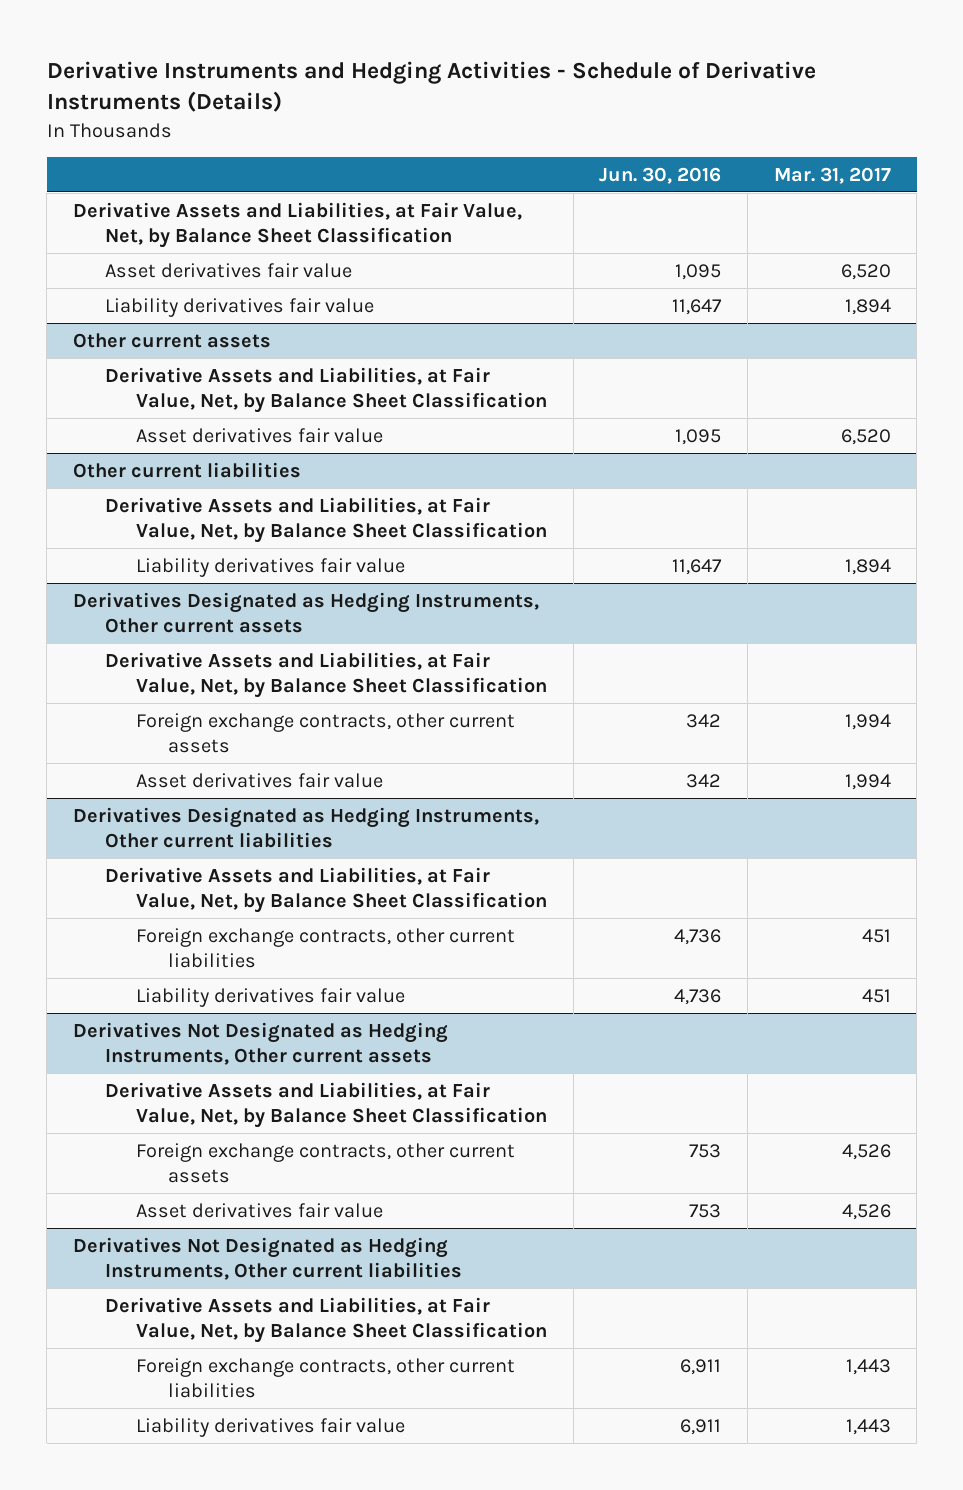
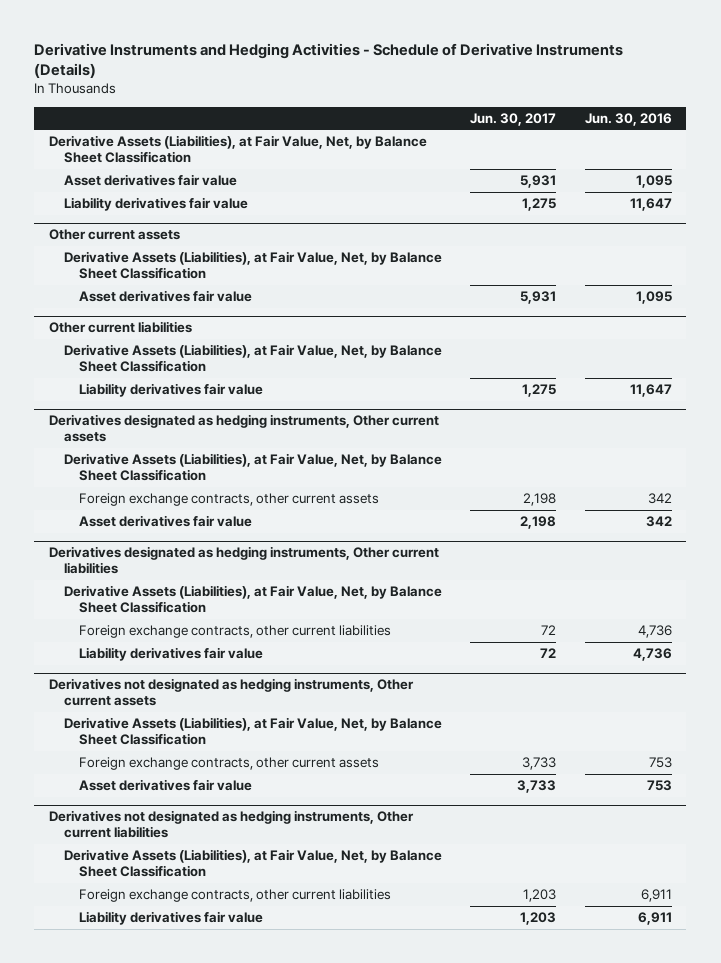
[773,166,891,184] Mar. 31, 2017 -> none
none -> [470,112,557,126] Jun. 30, 2017
[72,201,522,248] Derivative Assets and Liabilities, at Fair Value, Net, by Balance Sheet Classification -> [48,134,427,164] Derivative Assets (Liabilities), at Fair Value, Net, by Balance Sheet Classification
[104,366,548,413] Derivative Assets and Liabilities, at Fair Value, Net, by Balance Sheet Classification -> [63,250,442,280] Derivative Assets (Liabilities), at Fair Value, Net, by Balance Sheet Classification
[104,496,548,543] Derivative Assets and Liabilities, at Fair Value, Net, by Balance Sheet Classification -> [63,343,442,373] Derivative Assets (Liabilities), at Fair Value, Net, by Balance Sheet Classification
[72,591,539,633] Derivatives Designated as Hedging Instruments, Other current assets -> [48,414,439,443] Derivatives designated as hedging instruments, Other current assets
[104,651,548,698] Derivative Assets and Liabilities, at Fair Value, Net, by Balance Sheet Classification -> [63,452,442,482] Derivative Assets (Liabilities), at Fair Value, Net, by Balance Sheet Classification
[72,806,539,848] Derivatives Designated as Hedging Instruments, Other current liabilities -> [48,546,439,575] Derivatives designated as hedging instruments, Other current liabilities
[104,866,548,913] Derivative Assets and Liabilities, at Fair Value, Net, by Balance Sheet Classification -> [63,584,442,614] Derivative Assets (Liabilities), at Fair Value, Net, by Balance Sheet Classification
[72,1021,448,1065] Derivatives Not Designated as Hedging Instruments, Other current assets -> [48,678,414,707] Derivatives not designated as hedging instruments, Other current assets
[104,1081,548,1128] Derivative Assets and Liabilities, at Fair Value, Net, by Balance Sheet Classification -> [63,716,442,746] Derivative Assets (Liabilities), at Fair Value, Net, by Balance Sheet Classification
[72,1236,462,1280] Derivatives Not Designated as Hedging Instruments, Other current liabilities -> [48,810,414,839] Derivatives not designated as hedging instruments, Other current liabilities
[104,1296,548,1343] Derivative Assets and Liabilities, at Fair Value, Net, by Balance Sheet Classification -> [63,848,442,878] Derivative Assets (Liabilities), at Fair Value, Net, by Balance Sheet Classification

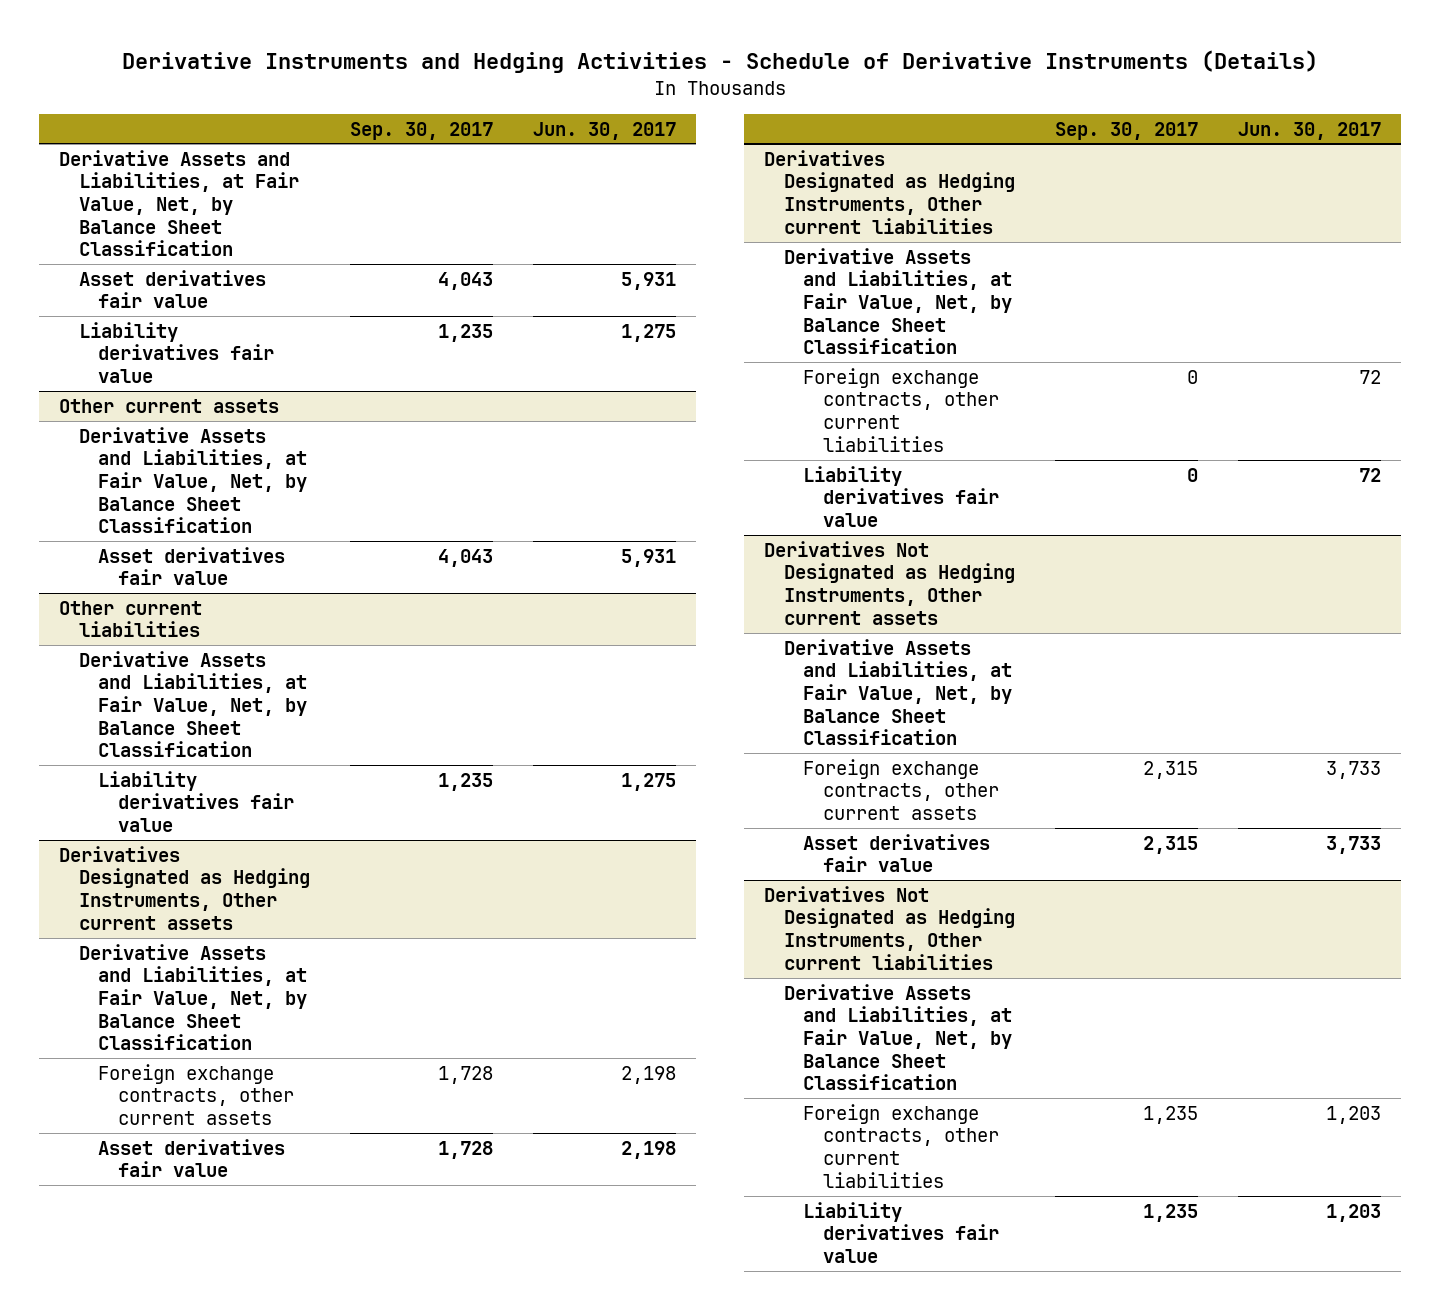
[584,112,672,126] Jun. 30, 2016 -> none
none -> [350,121,494,140] Sep. 30, 2017
[48,134,427,164] Derivative Assets (Liabilities), at Fair Value, Net, by Balance Sheet Classification -> [59,149,299,257] Derivative Assets and Liabilities, at Fair Value, Net, by Balance Sheet Classification
[63,250,442,280] Derivative Assets (Liabilities), at Fair Value, Net, by Balance Sheet Classification -> [78,426,308,534] Derivative Assets and Liabilities, at Fair Value, Net, by Balance Sheet Classification
[63,343,442,373] Derivative Assets (Liabilities), at Fair Value, Net, by Balance Sheet Classification -> [78,650,308,758] Derivative Assets and Liabilities, at Fair Value, Net, by Balance Sheet Classification
[48,414,439,443] Derivatives designated as hedging instruments, Other current assets -> [59,845,310,930] Derivatives Designated as Hedging Instruments, Other current assets
[63,452,442,482] Derivative Assets (Liabilities), at Fair Value, Net, by Balance Sheet Classification -> [78,943,308,1051] Derivative Assets and Liabilities, at Fair Value, Net, by Balance Sheet Classification
[48,546,439,575] Derivatives designated as hedging instruments, Other current liabilities -> [764,149,1015,234] Derivatives Designated as Hedging Instruments, Other current liabilities
[63,584,442,614] Derivative Assets (Liabilities), at Fair Value, Net, by Balance Sheet Classification -> [783,247,1013,355] Derivative Assets and Liabilities, at Fair Value, Net, by Balance Sheet Classification
[48,678,414,707] Derivatives not designated as hedging instruments, Other current assets -> [764,540,1015,625] Derivatives Not Designated as Hedging Instruments, Other current assets
[63,716,442,746] Derivative Assets (Liabilities), at Fair Value, Net, by Balance Sheet Classification -> [783,638,1013,746] Derivative Assets and Liabilities, at Fair Value, Net, by Balance Sheet Classification
[48,810,414,839] Derivatives not designated as hedging instruments, Other current liabilities -> [764,885,1015,970] Derivatives Not Designated as Hedging Instruments, Other current liabilities
[63,848,442,878] Derivative Assets (Liabilities), at Fair Value, Net, by Balance Sheet Classification -> [783,983,1013,1091] Derivative Assets and Liabilities, at Fair Value, Net, by Balance Sheet Classification

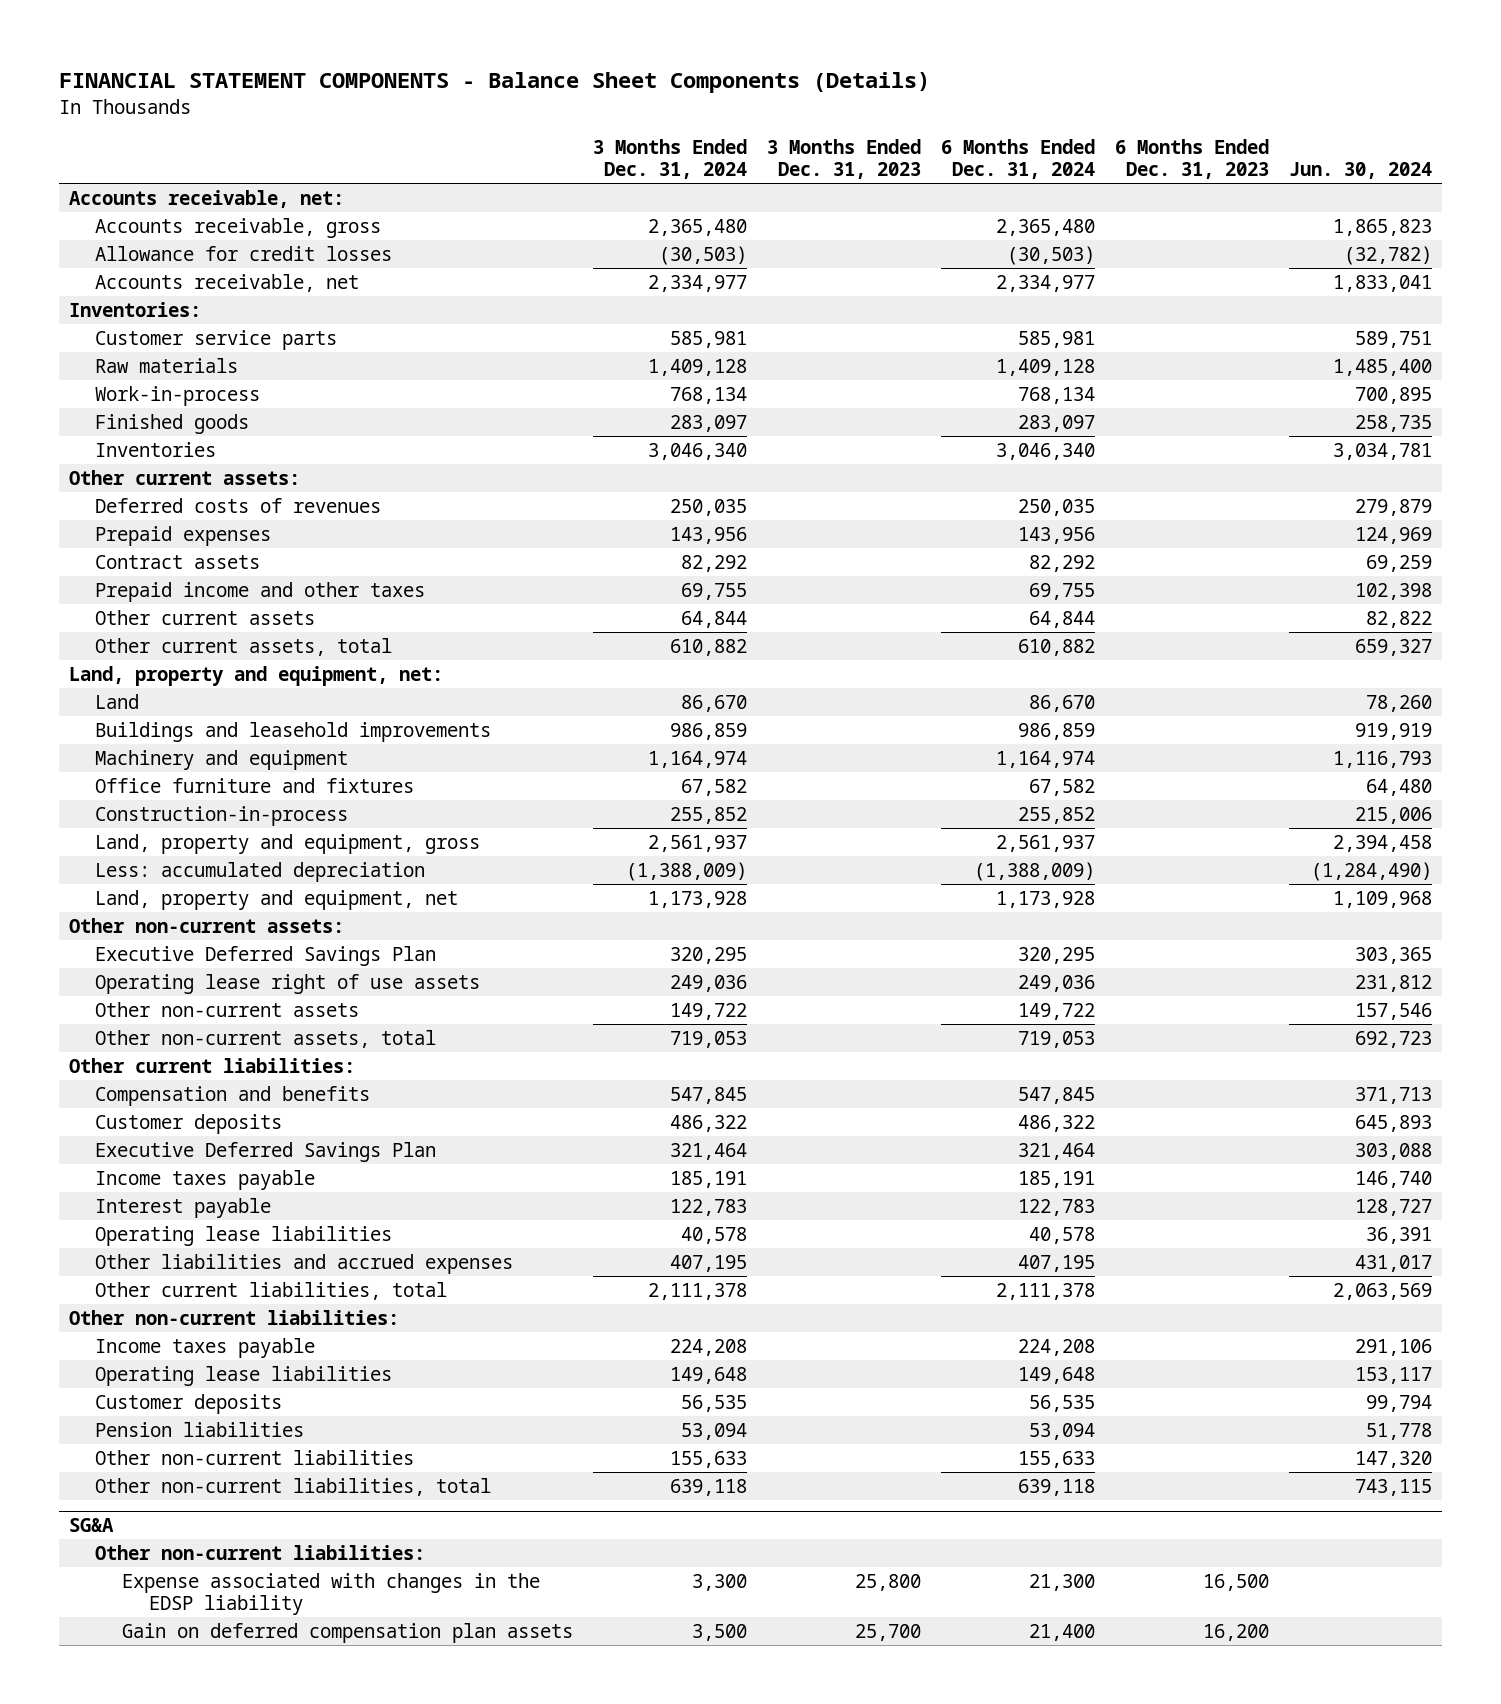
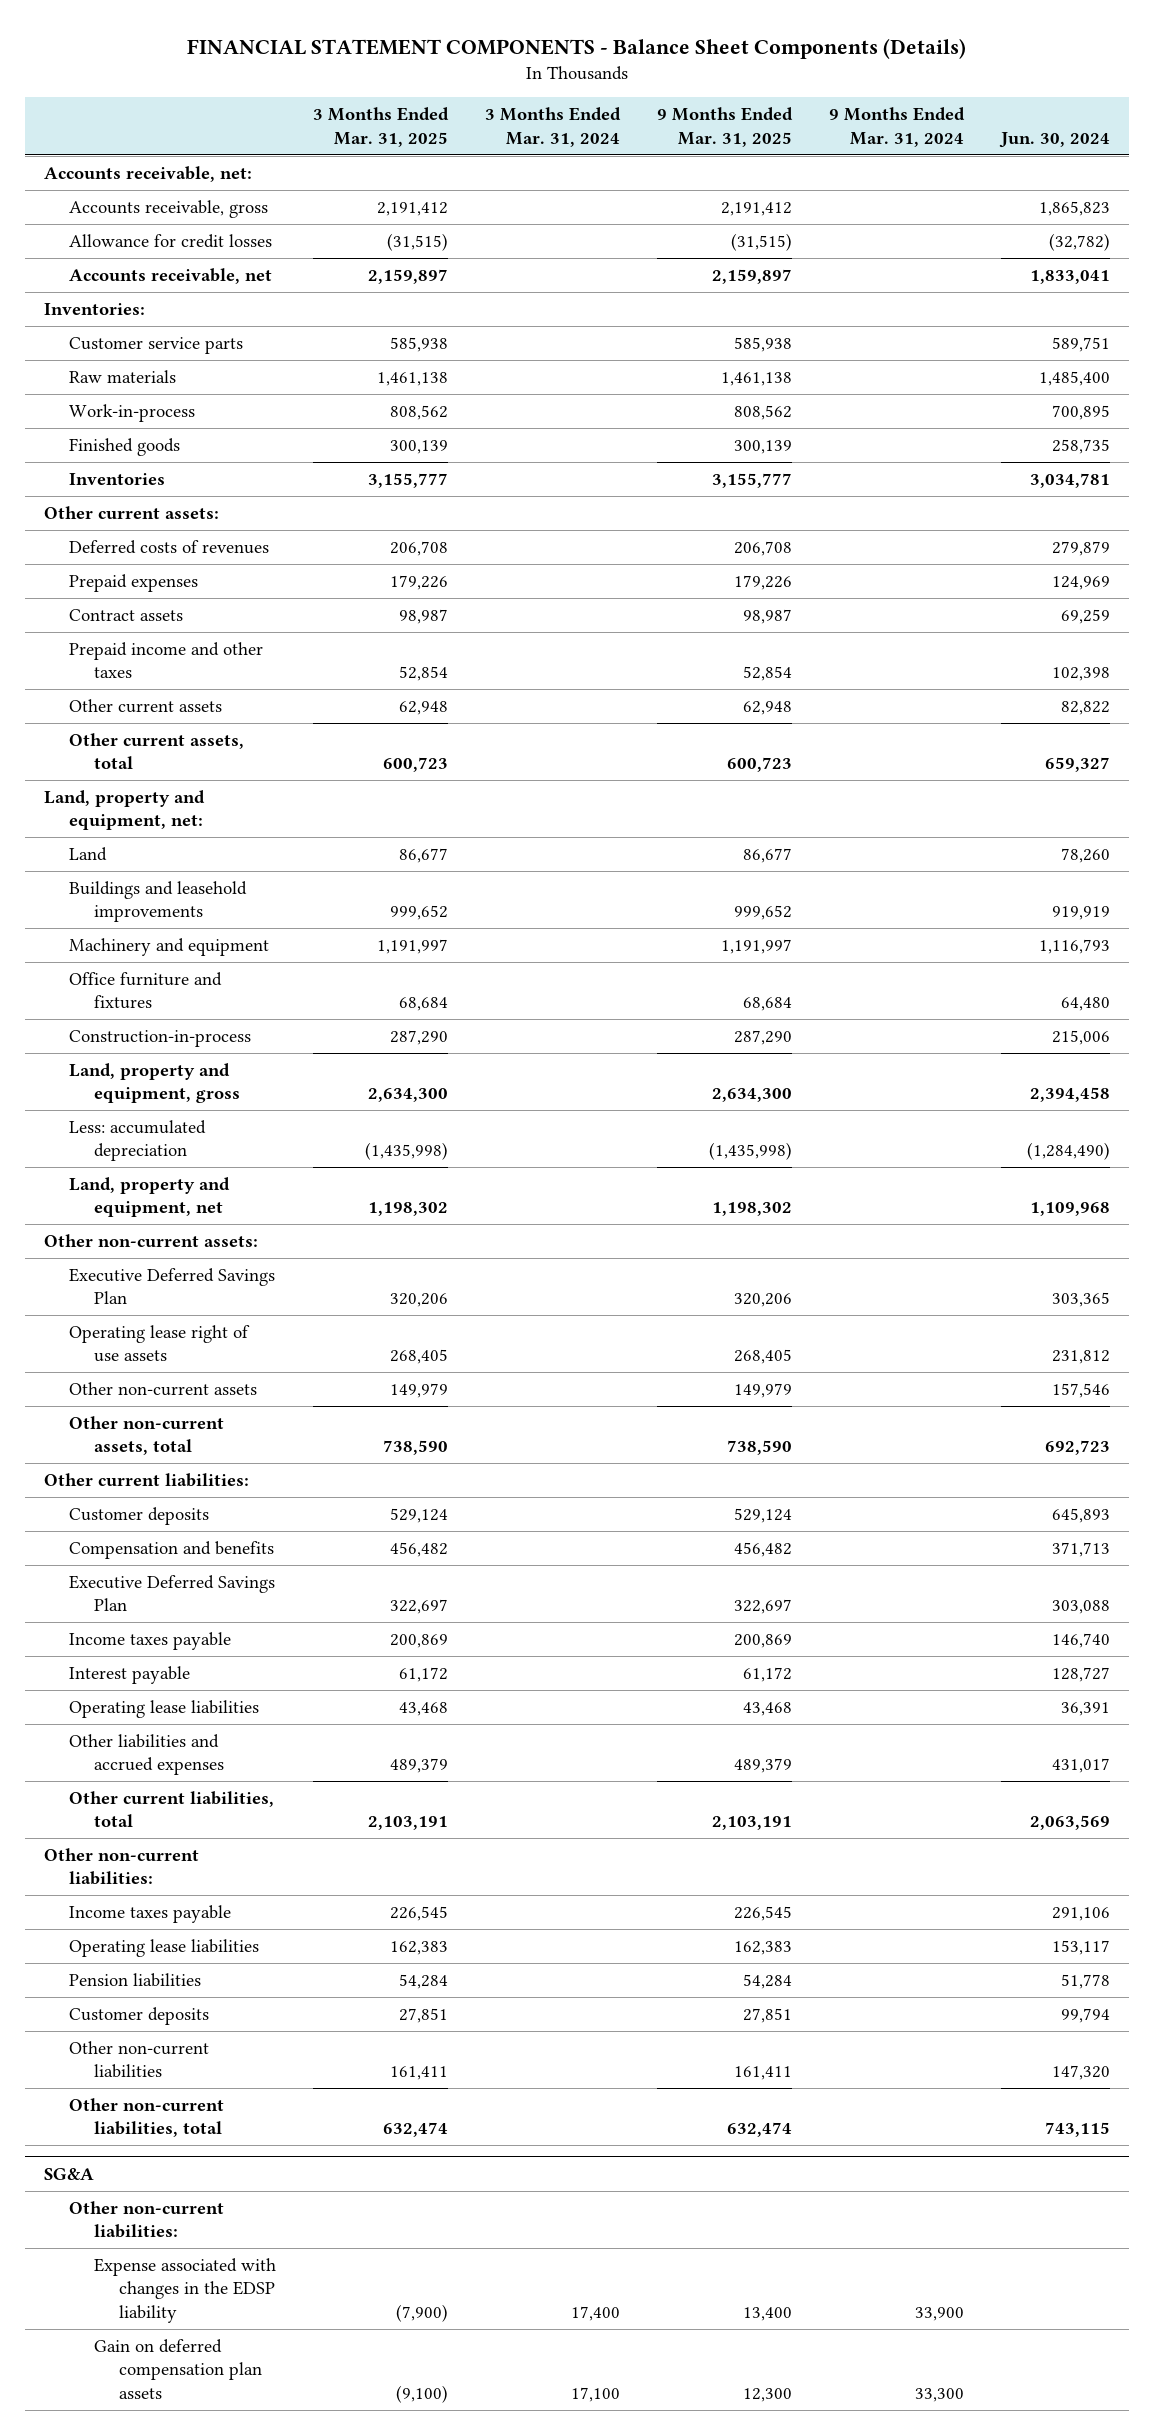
[593,138,748,180] 3 Months Ended Dec. 31, 2024 -> none
[767,138,922,180] 3 Months Ended Dec. 31, 2023 -> none
[941,138,1096,180] 6 Months Ended Dec. 31, 2024 -> none
[1115,138,1270,180] 6 Months Ended Dec. 31, 2023 -> none
none -> [312,107,449,147] 3 Months Ended Mar. 31, 2025
none -> [484,107,621,147] 3 Months Ended Mar. 31, 2024
none -> [657,107,794,147] 9 Months Ended Mar. 31, 2025
none -> [829,107,966,147] 9 Months Ended Mar. 31, 2024
[95,1085,371,1106] Compensation and benefits -> [68,1540,274,1559] Compensation and benefits
[95,1393,283,1414] Customer deposits -> [68,2006,209,2025] Customer deposits

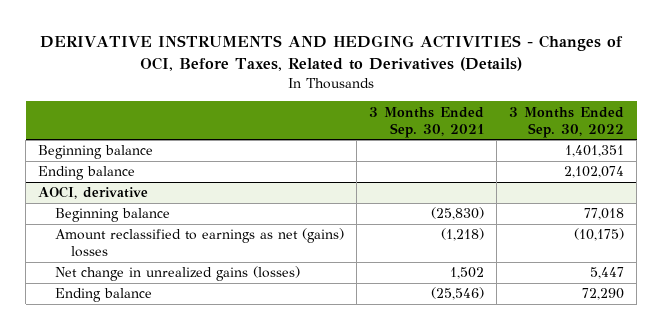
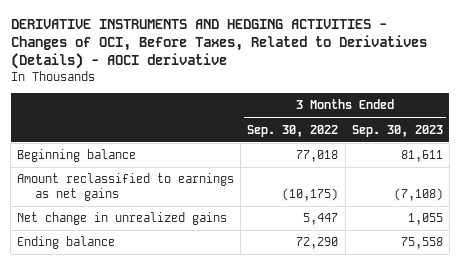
[40,35,624,71] DERIVATIVE INSTRUMENTS AND HEDGING ACTIVITIES - Changes of OCI, Before Taxes, Related to Derivatives (Details) -> [10,18,427,70] DERIVATIVE INSTRUMENTS AND HEDGING ACTIVITIES - Changes of OCI, Before Taxes, Related to Derivatives (Details) - AOCI derivative
[368,106,484,138] 3 Months Ended Sep. 30, 2021 -> none
none -> [351,124,443,137] Sep. 30, 2023
[38,145,154,160] Beginning balance -> none
[38,166,136,181] Ending balance -> none
[38,186,149,200] AOCI, derivative -> none
[54,228,344,258] Amount reclassified to earnings as net (gains) losses -> [17,173,235,202] Amount reclassified to earnings as net gains
[54,266,300,282] Net change in unrealized gains (losses) -> [17,212,228,226] Net change in unrealized gains

